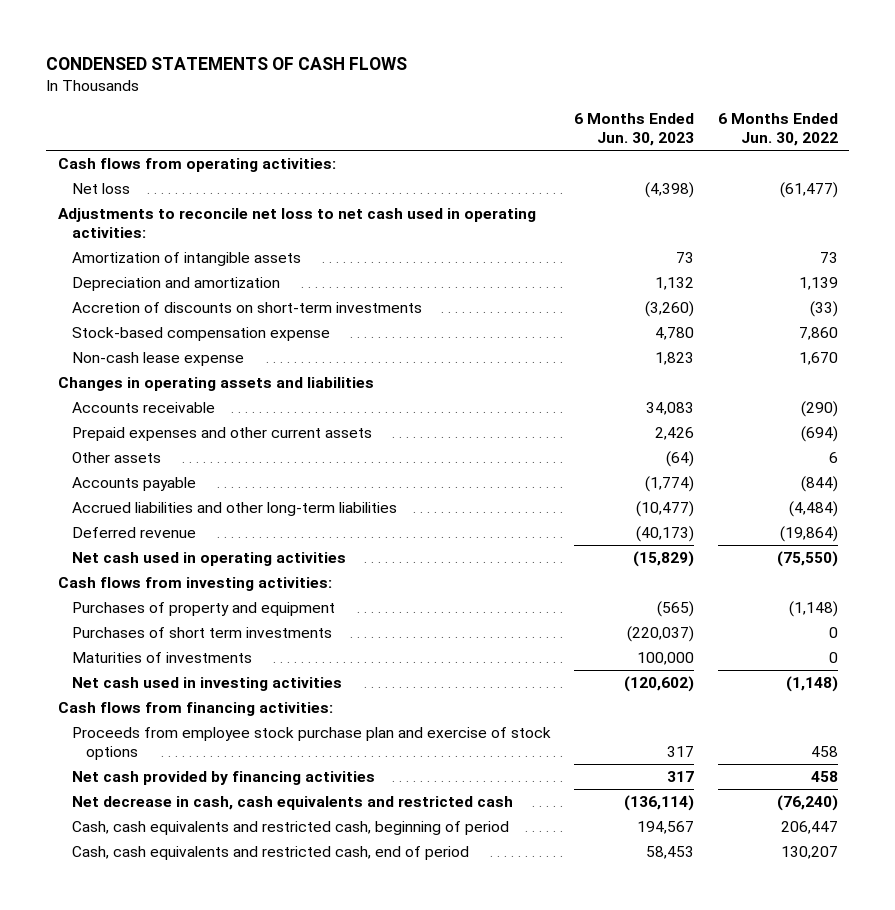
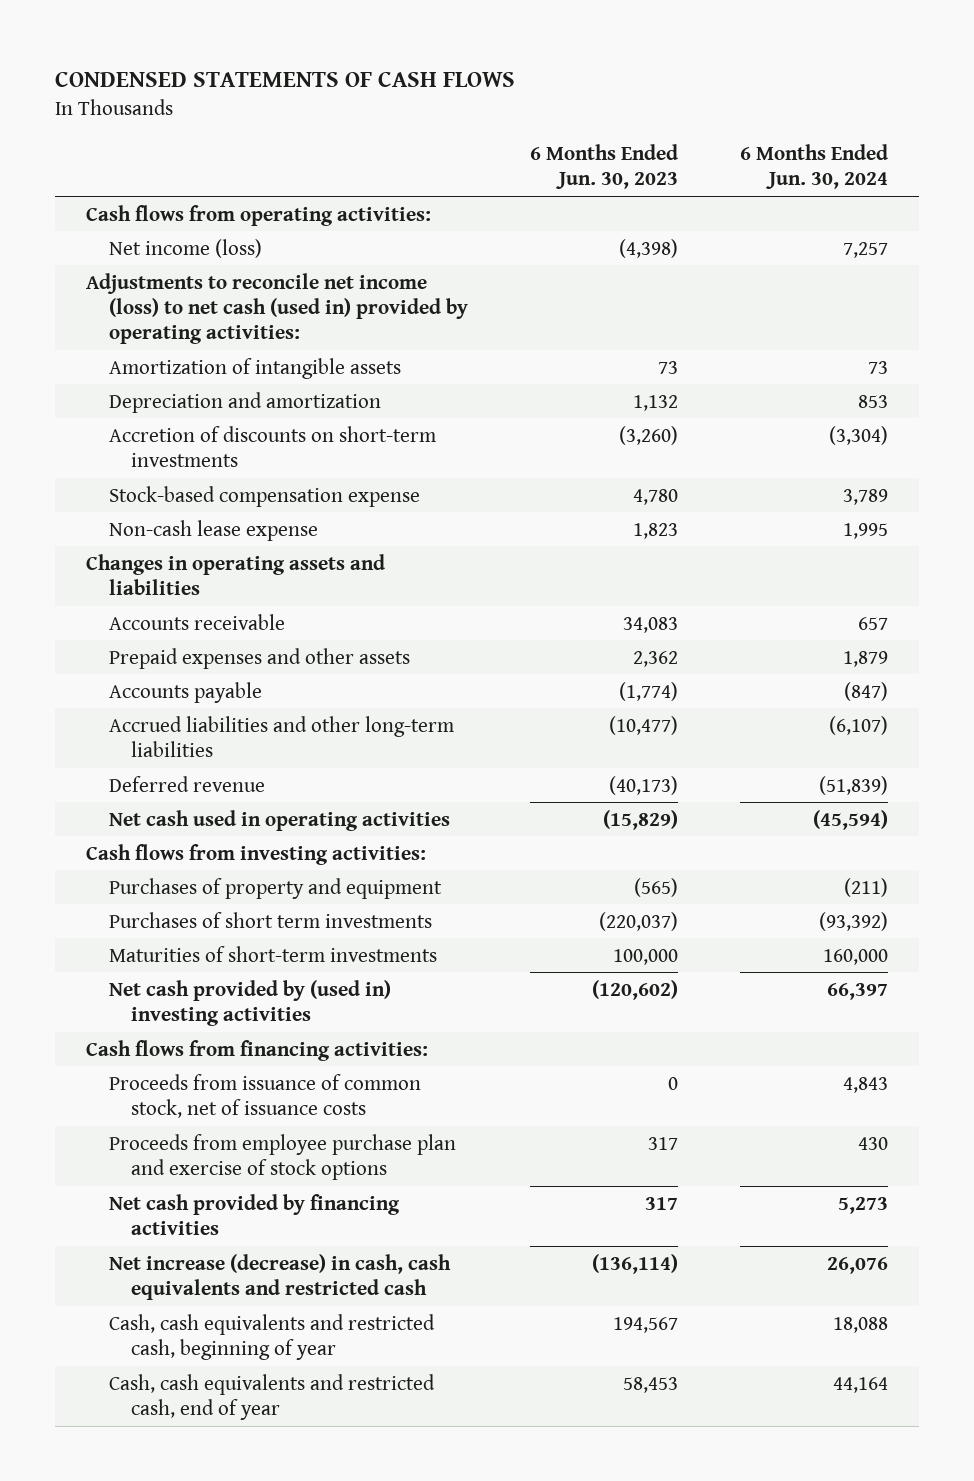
[717,112,838,147] 6 Months Ended Jun. 30, 2022 -> none
none -> [739,143,888,190] 6 Months Ended Jun. 30, 2024
[72,182,131,194] Net loss -> [108,238,262,258] Net income (loss)
[57,207,536,239] Adjustments to reconcile net loss to net cash used in operating activities: -> [85,272,468,345] Adjustments to reconcile net income (loss) to net cash (used in) provided by operating activities:
[72,451,162,463] Other assets -> none
[72,426,373,441] Prepaid expenses and other current assets -> [108,647,410,669] Prepaid expenses and other assets
[655,426,695,440] 2,426 -> [632,650,678,667] 2,362
[72,651,253,663] Maturities of investments -> [108,945,437,962] Maturities of short-term investments
[72,676,343,691] Net cash used in investing activities -> [108,979,391,1027] Net cash provided by (used in) investing activities
none -> [108,1073,421,1119] Proceeds from issuance of common stock, net of issuance costs
[72,726,552,761] Proceeds from employee stock purchase plan and exercise of stock options -> [108,1133,456,1181] Proceeds from employee purchase plan and exercise of stock options
[72,795,514,810] Net decrease in cash, cash equivalents and restricted cash -> [108,1253,451,1301] Net increase (decrease) in cash, cash equivalents and restricted cash
[72,820,510,835] Cash, cash equivalents and restricted cash, beginning of period -> [108,1313,435,1361] Cash, cash equivalents and restricted cash, beginning of year
[72,845,470,860] Cash, cash equivalents and restricted cash, end of period -> [108,1373,435,1421] Cash, cash equivalents and restricted cash, end of year

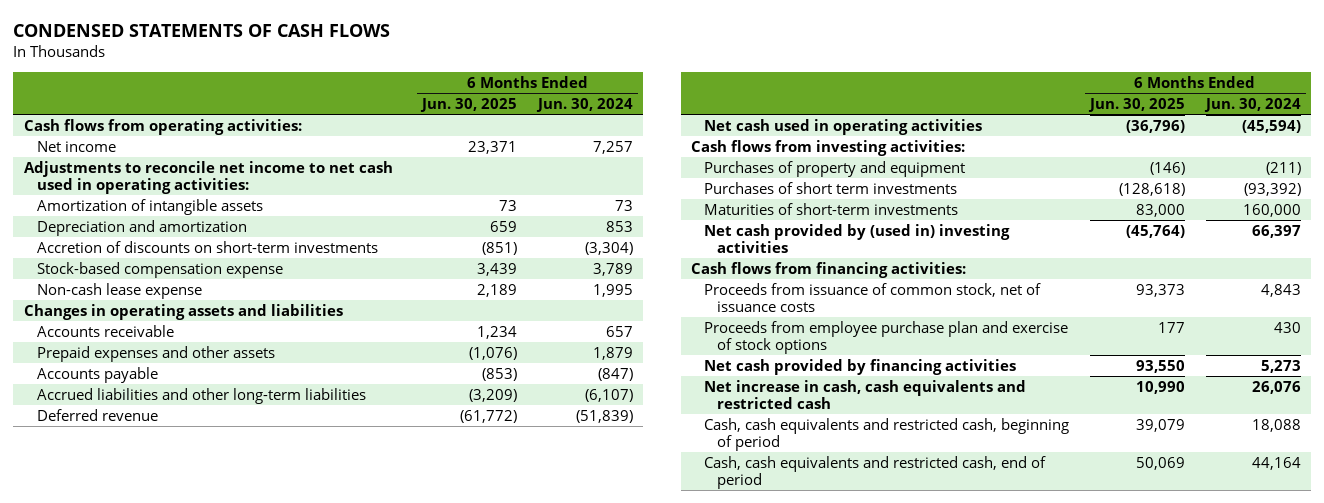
[529,143,678,190] 6 Months Ended Jun. 30, 2023 -> none
none -> [420,97,518,112] Jun. 30, 2025
[108,238,262,258] Net income (loss) -> [36,140,116,152] Net income
[85,272,468,345] Adjustments to reconcile net income (loss) to net cash (used in) provided by operating activities: -> [23,160,393,195] Adjustments to reconcile net income to net cash used in operating activities:
[108,1253,451,1301] Net increase (decrease) in cash, cash equivalents and restricted cash -> [704,379,1027,410] Net increase in cash, cash equivalents and restricted cash
[108,1313,435,1361] Cash, cash equivalents and restricted cash, beginning of year -> [704,417,1070,452] Cash, cash equivalents and restricted cash, beginning of period
[108,1373,435,1421] Cash, cash equivalents and restricted cash, end of year -> [704,455,1047,490] Cash, cash equivalents and restricted cash, end of period

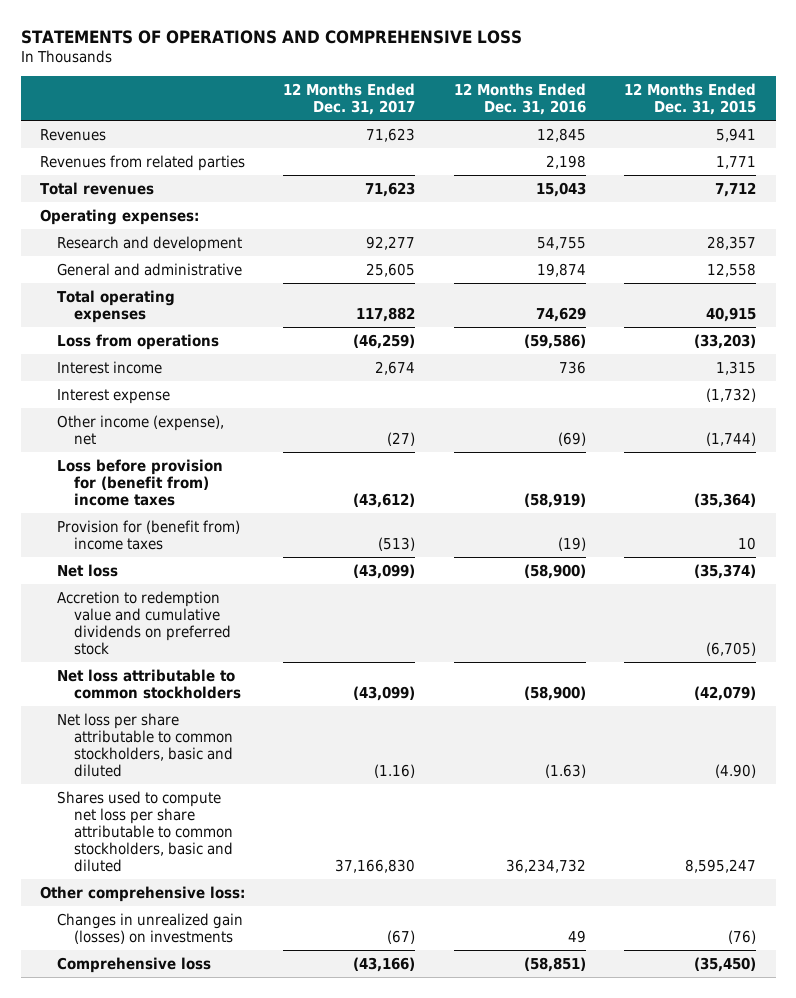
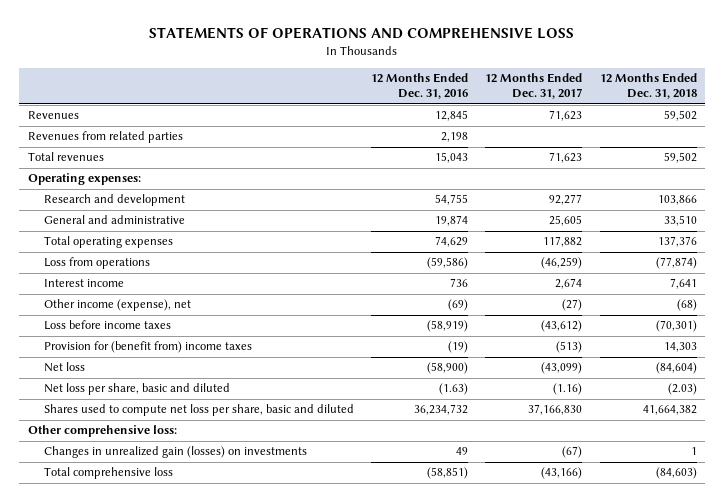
[624,82,757,115] 12 Months Ended Dec. 31, 2015 -> none
none -> [599,73,697,100] 12 Months Ended Dec. 31, 2018
[56,388,170,404] Interest expense -> none
[56,458,223,506] Loss before provision for (benefit from) income taxes -> [44,320,172,331] Loss before income taxes
[56,590,231,655] Accretion to redemption value and cumulative dividends on preferred stock -> none
[56,668,241,699] Net loss attributable to common stockholders -> none
[56,712,233,777] Net loss per share attributable to common stockholders, basic and diluted -> [44,383,231,396] Net loss per share, basic and diluted
[56,790,233,872] Shares used to compute net loss per share attributable to common stockholders, basic and diluted -> [44,404,355,417] Shares used to compute net loss per share, basic and diluted
[56,956,211,973] Comprehensive loss -> [44,467,174,480] Total comprehensive loss

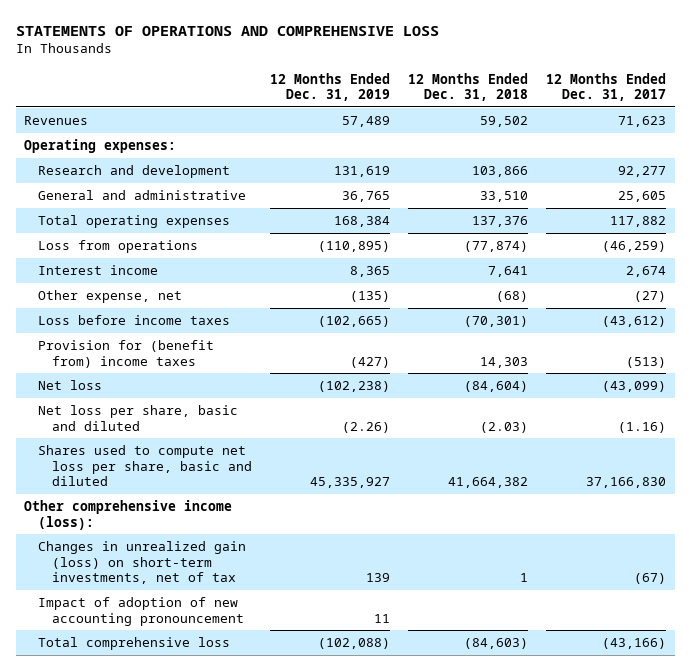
[371,73,469,100] 12 Months Ended Dec. 31, 2016 -> none
none -> [270,72,391,102] 12 Months Ended Dec. 31, 2019
[27,131,183,144] Revenues from related parties -> none
[27,152,104,162] Total revenues -> none
[44,299,192,312] Other income (expense), net -> [38,290,183,304] Other expense, net
[27,425,177,438] Other comprehensive loss: -> [24,500,233,530] Other comprehensive income (loss):
[44,446,308,459] Changes in unrealized gain (losses) on investments -> [38,541,247,585] Changes in unrealized gain (loss) on short-term investments, net of tax
none -> [38,597,245,626] Impact of adoption of new accounting pronouncement

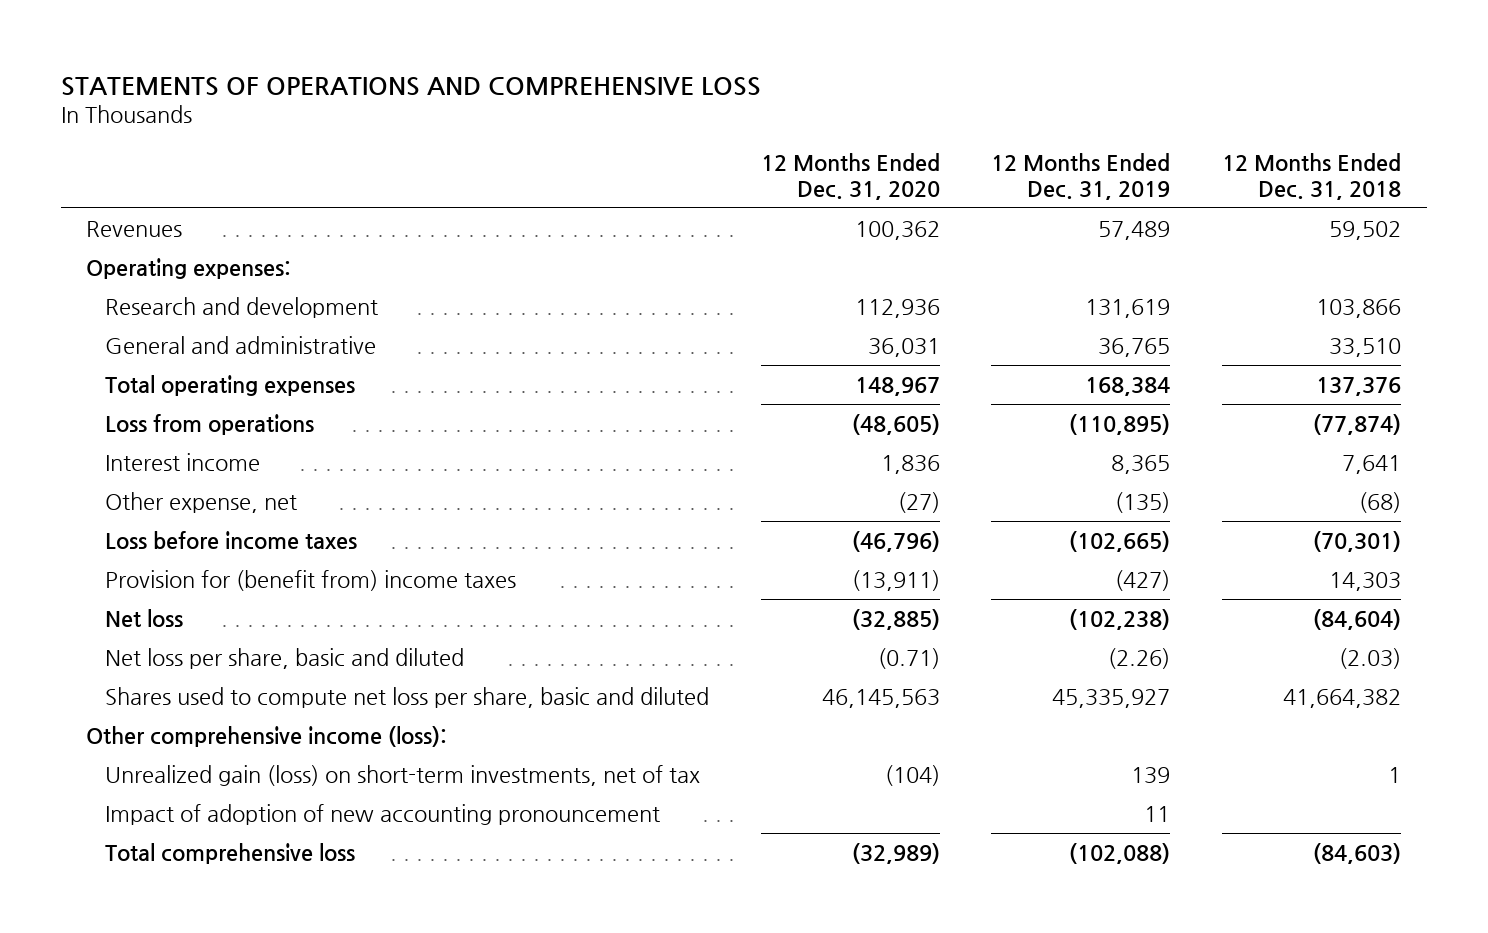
[545,72,666,102] 12 Months Ended Dec. 31, 2017 -> none
none -> [760,153,940,200] 12 Months Ended Dec. 31, 2020
[38,541,247,585] Changes in unrealized gain (loss) on short-term investments, net of tax -> [104,764,700,786] Unrealized gain (loss) on short-term investments, net of tax

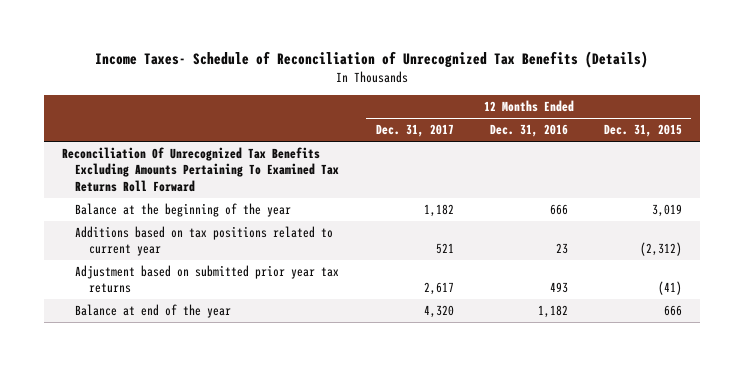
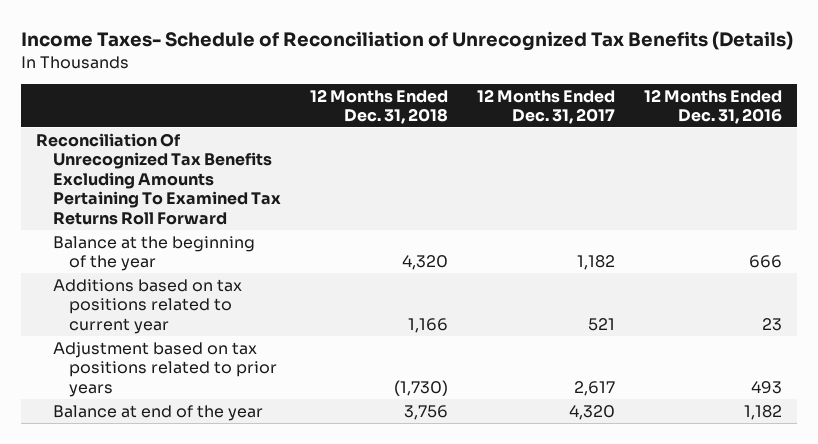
[604,124,683,138] Dec. 31, 2015 -> none
none -> [309,88,448,125] 12 Months Ended Dec. 31, 2018
[75,265,340,294] Adjustment based on submitted prior year tax returns -> [52,341,278,397] Adjustment based on tax positions related to prior years

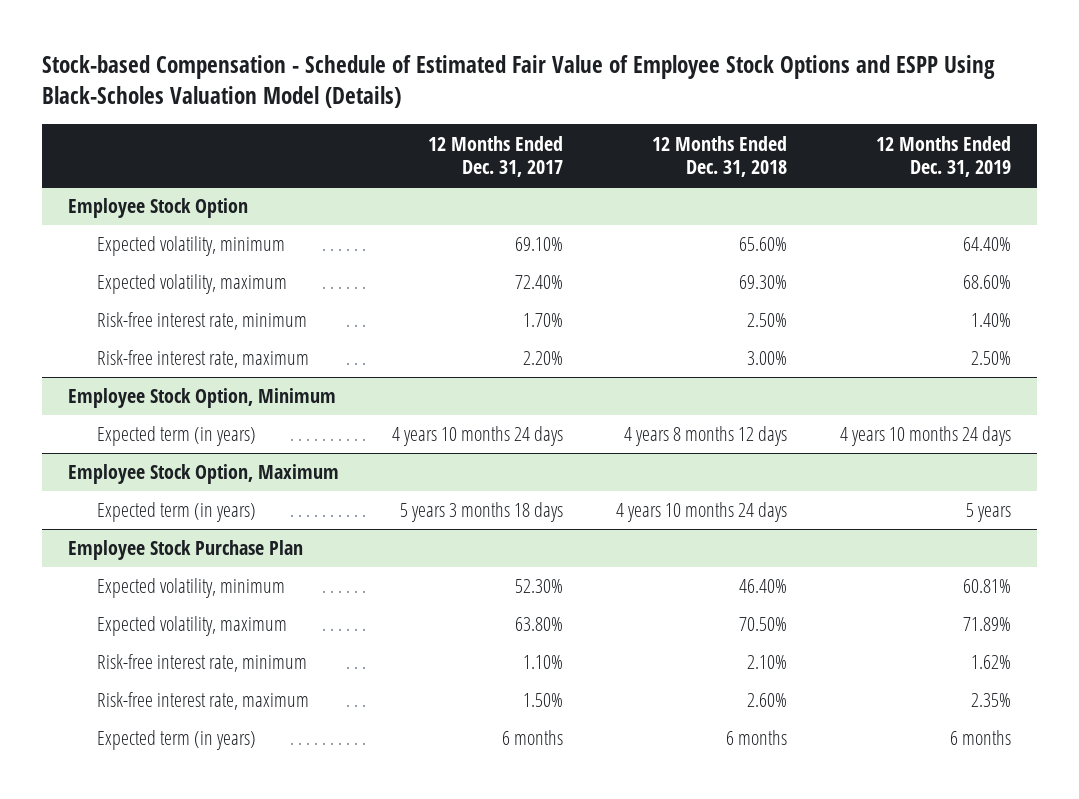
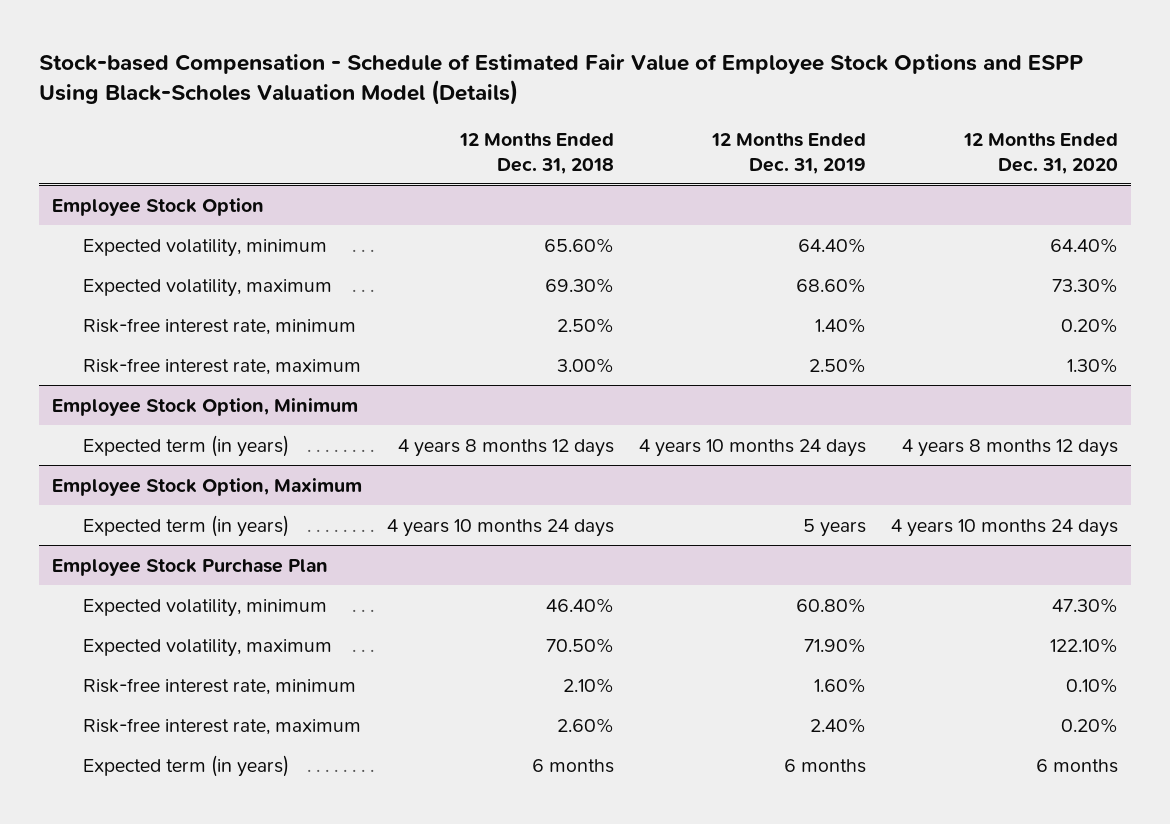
[428,135,564,178] 12 Months Ended Dec. 31, 2017 -> none
none -> [963,133,1119,174] 12 Months Ended Dec. 31, 2020
[962,579,1011,594] 60.81% -> [795,597,866,613] 60.80%
[962,617,1011,632] 71.89% -> [803,637,866,653] 71.90%
[970,655,1011,670] 1.62% -> [813,677,866,693] 1.60%
[970,693,1011,708] 2.35% -> [809,717,866,733] 2.40%

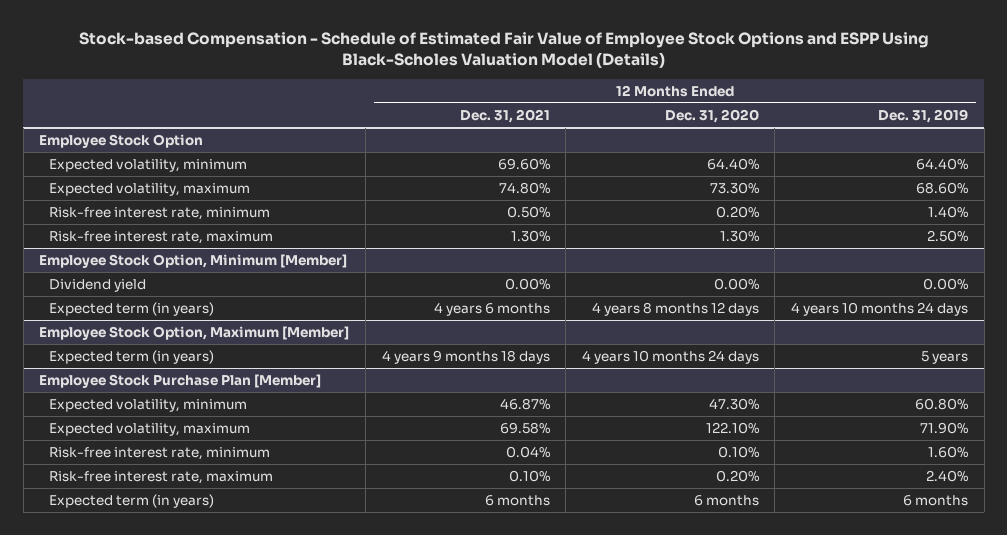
[458,133,614,174] 12 Months Ended Dec. 31, 2018 -> none
none -> [459,108,550,123] Dec. 31, 2021
[51,397,358,416] Employee Stock Option, Minimum -> [39,254,348,269] Employee Stock Option, Minimum [Member]
none -> [48,279,146,293] Dividend yield
[51,477,362,496] Employee Stock Option, Maximum -> [39,326,350,341] Employee Stock Option, Maximum [Member]
[51,558,328,576] Employee Stock Purchase Plan -> [39,374,322,389] Employee Stock Purchase Plan [Member]

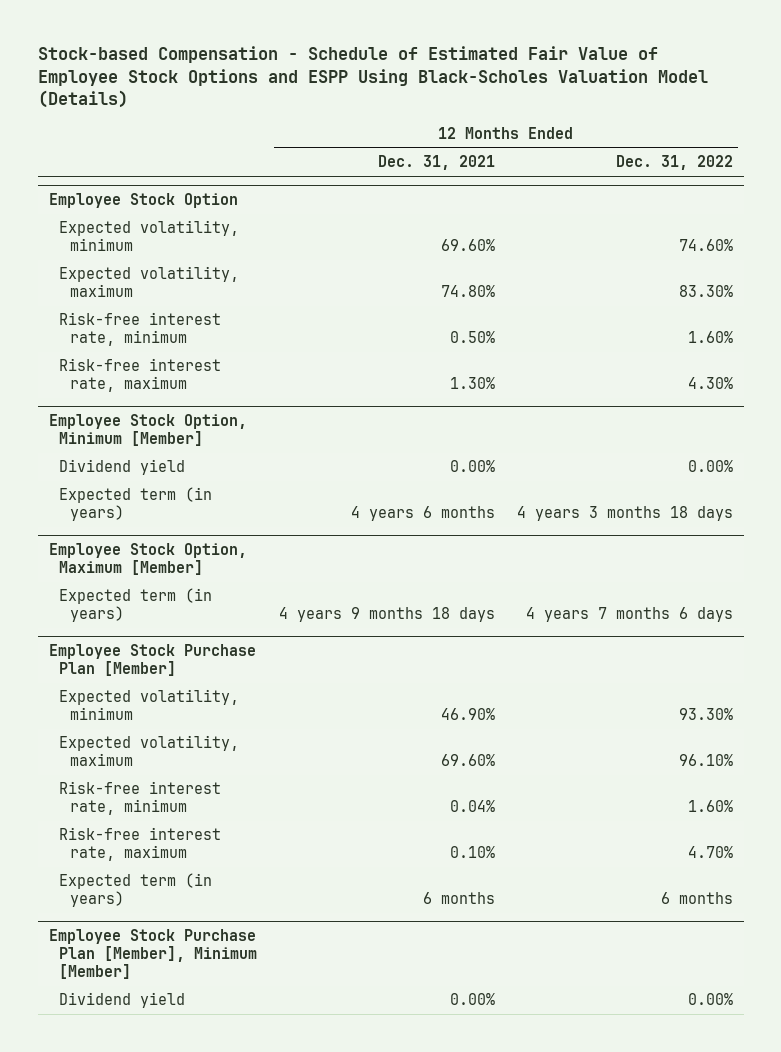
[664,108,759,123] Dec. 31, 2020 -> none
[878,108,969,123] Dec. 31, 2019 -> none
none -> [615,155,733,171] Dec. 31, 2022
[499,398,550,411] 46.87% -> [440,708,495,721] 46.90%
[499,422,550,435] 69.58% -> [440,754,495,767] 69.60%
none -> [48,929,258,979] Employee Stock Purchase Plan [Member], Minimum [Member]
none -> [59,992,186,1009] Dividend yield

